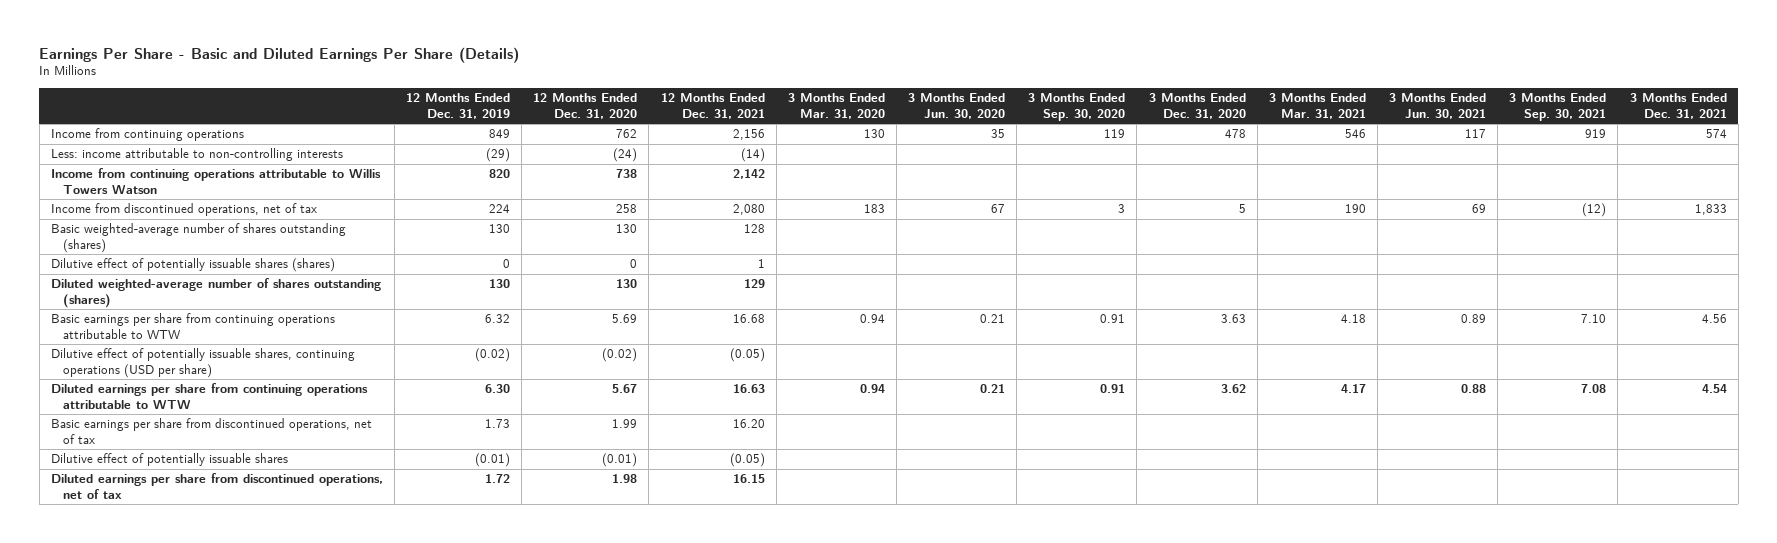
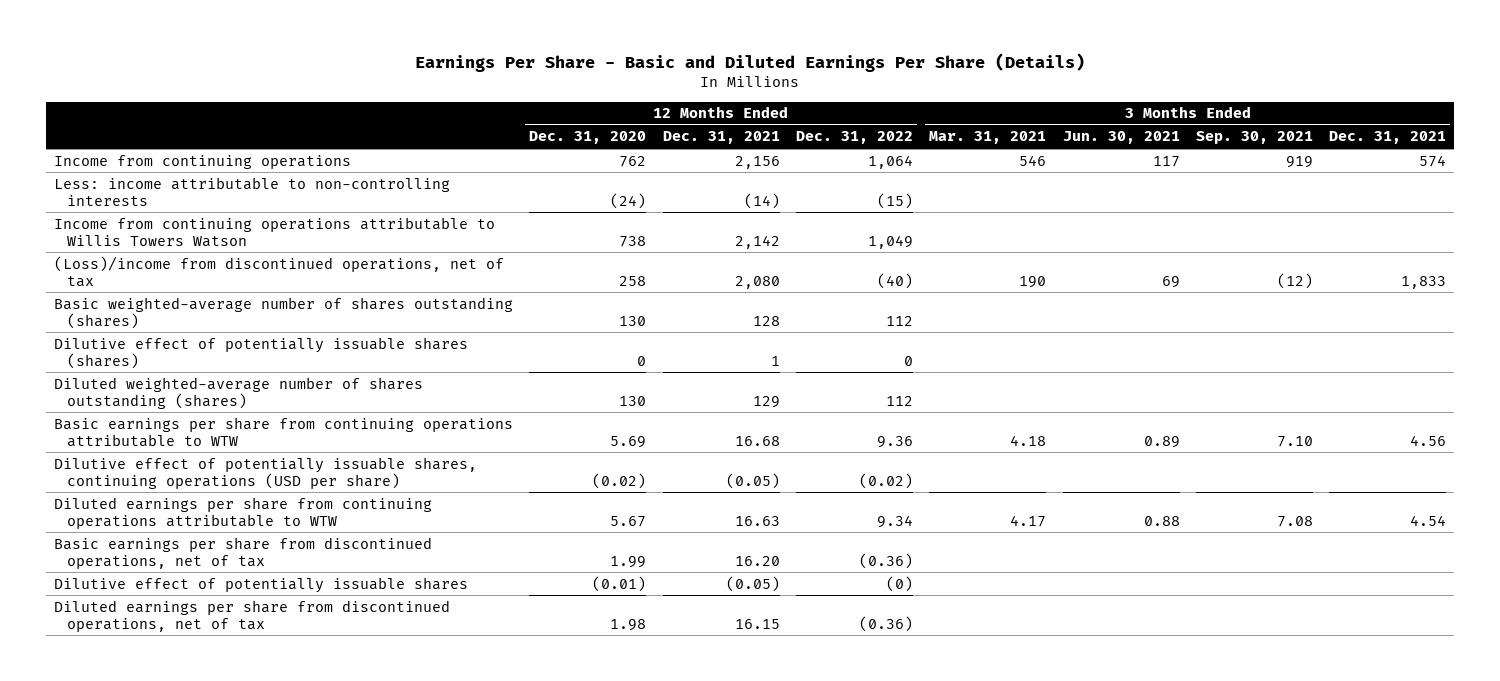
[406,93,511,119] 12 Months Ended Dec. 31, 2019 -> none
[787,93,885,119] 3 Months Ended Mar. 31, 2020 -> none
[908,93,1006,119] 3 Months Ended Jun. 30, 2020 -> none
[1028,93,1126,121] 3 Months Ended Sep. 30, 2020 -> none
[1148,93,1246,119] 3 Months Ended Dec. 31, 2020 -> none
none -> [795,131,913,145] Dec. 31, 2022
[50,203,317,217] Income from discontinued operations, net of tax -> [53,255,504,287] (Loss)/income from discontinued operations, net of tax

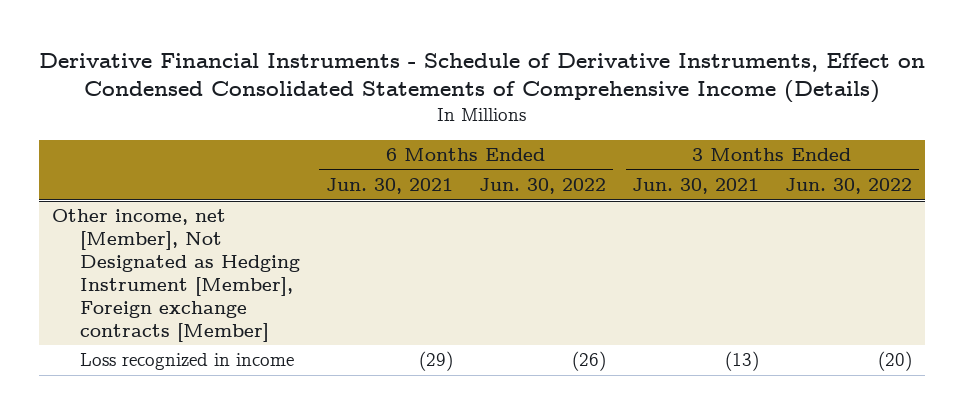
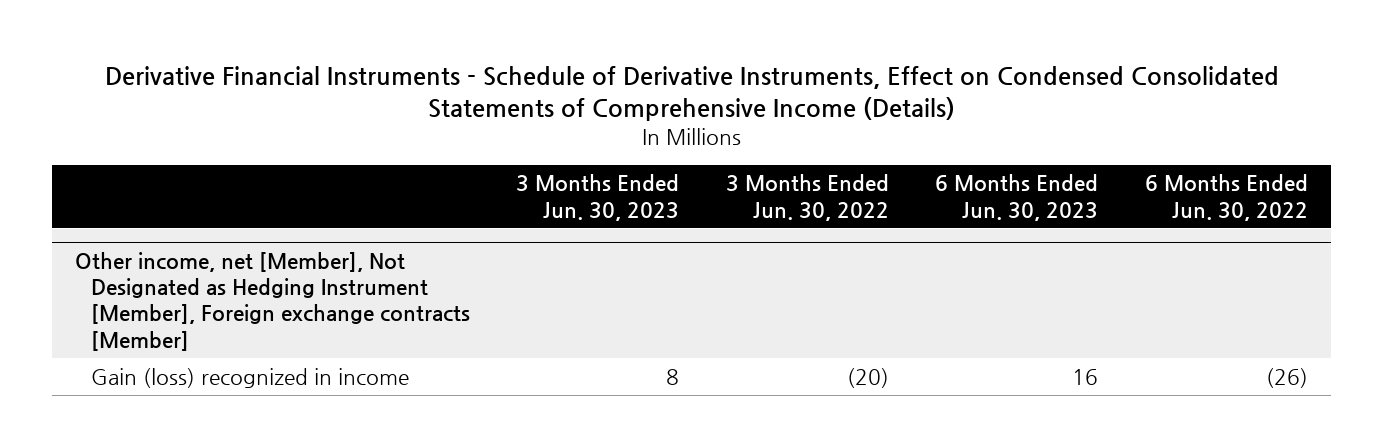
[325,178,453,195] Jun. 30, 2021 -> none
[632,178,760,195] Jun. 30, 2021 -> none
none -> [516,174,680,221] 3 Months Ended Jun. 30, 2023
none -> [935,174,1099,221] 6 Months Ended Jun. 30, 2023
[79,353,294,371] Loss recognized in income -> [90,367,409,388] Gain (loss) recognized in income

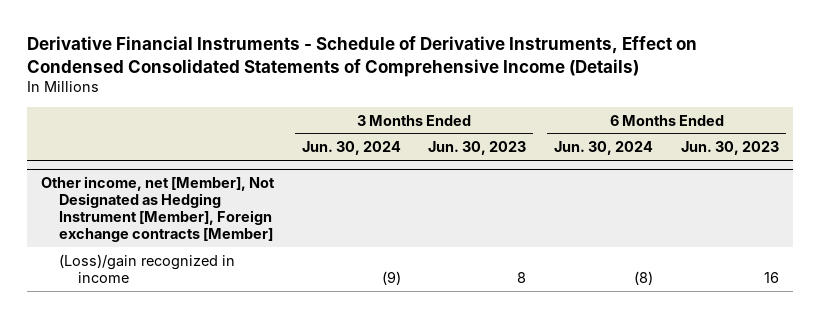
[725,174,889,221] 3 Months Ended Jun. 30, 2022 -> none
[1145,174,1309,221] 6 Months Ended Jun. 30, 2022 -> none
none -> [301,141,401,156] Jun. 30, 2024
none -> [554,141,654,156] Jun. 30, 2024
[90,367,409,388] Gain (loss) recognized in income -> [59,253,236,283] (Loss)/gain recognized in income

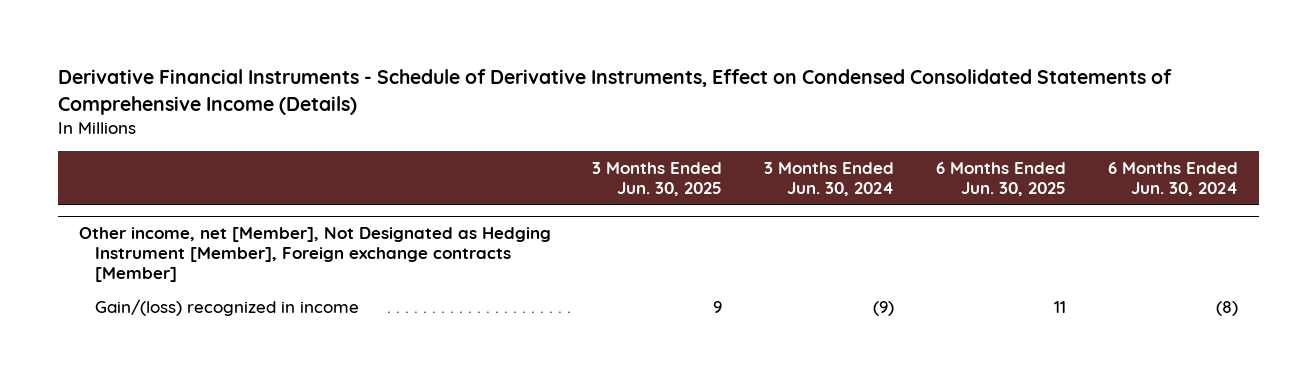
[428,141,527,156] Jun. 30, 2023 -> none
[681,141,780,156] Jun. 30, 2023 -> none
none -> [592,161,723,197] 3 Months Ended Jun. 30, 2025
none -> [936,161,1067,197] 6 Months Ended Jun. 30, 2025
[59,253,236,283] (Loss)/gain recognized in income -> [95,298,360,316] Gain/(loss) recognized in income

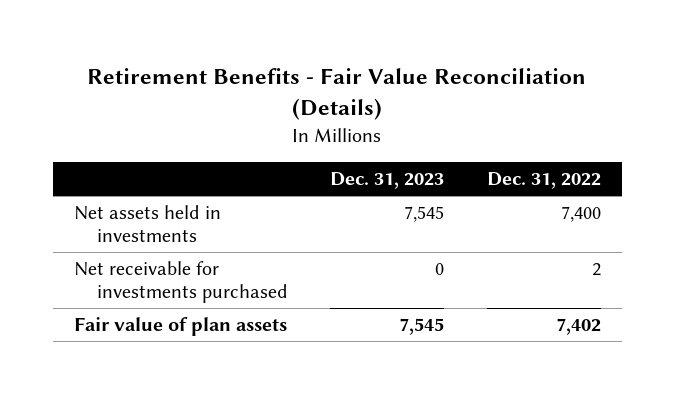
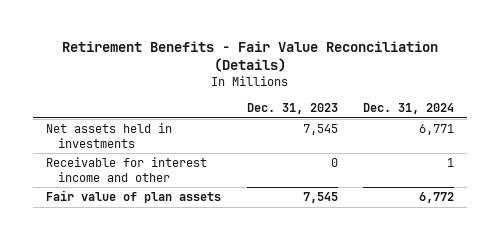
[486,171,601,189] Dec. 31, 2022 -> none
none -> [363,103,455,115] Dec. 31, 2024
[74,261,289,304] Net receivable for investments purchased -> none
none -> [46,157,208,182] Receivable for interest income and other

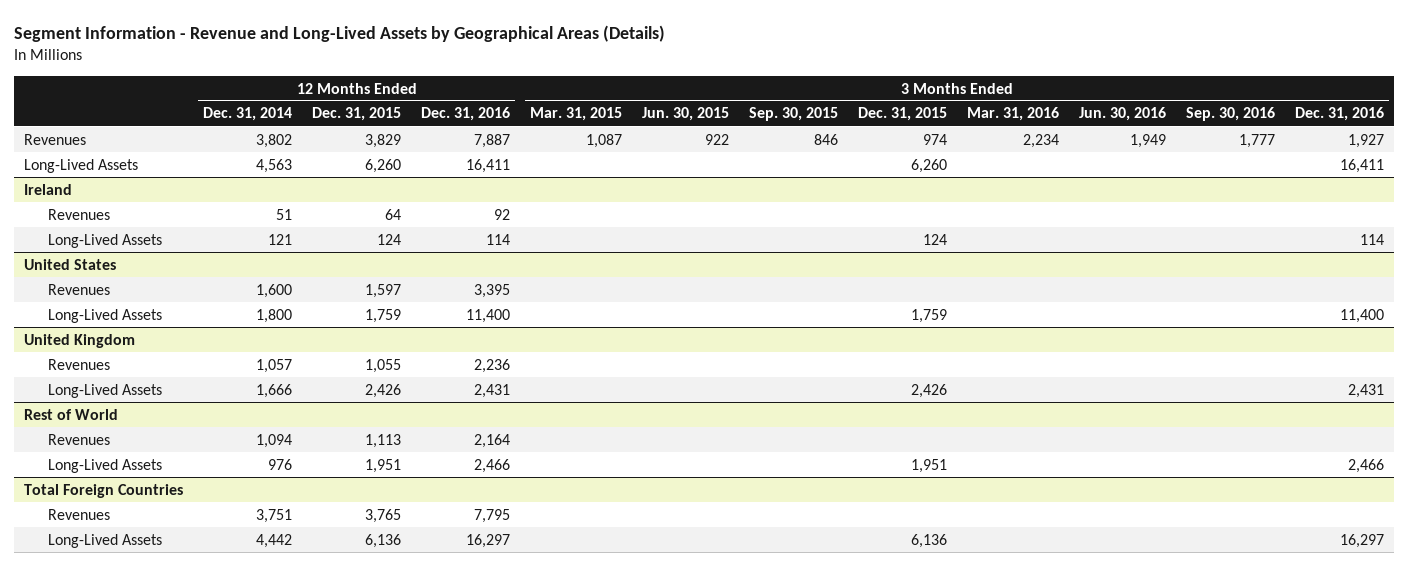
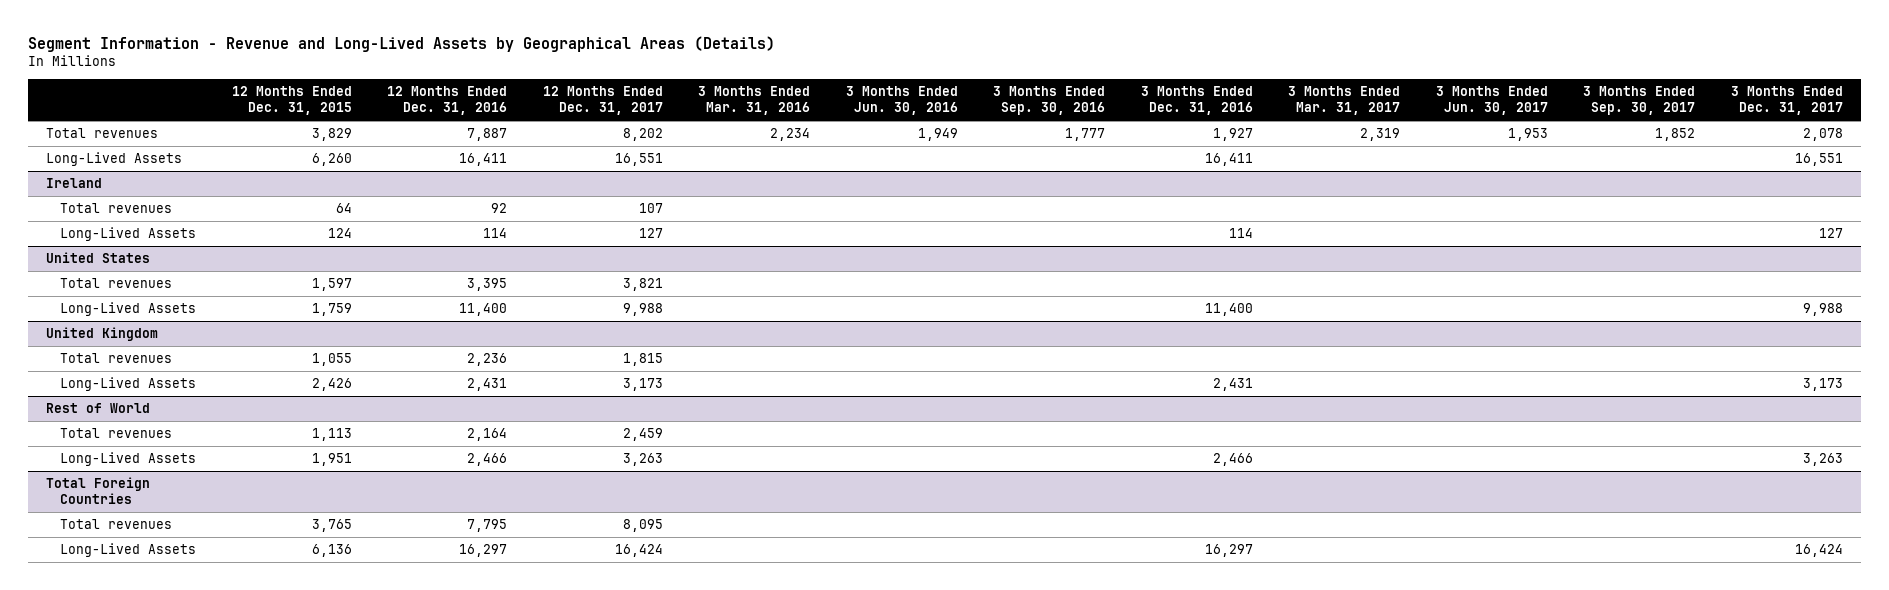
[203,107,293,122] Dec. 31, 2014 -> none
[530,107,623,122] Mar. 31, 2015 -> none
[641,107,729,122] Jun. 30, 2015 -> none
[748,107,838,122] Sep. 30, 2015 -> none
[857,107,947,122] Dec. 31, 2015 -> none
none -> [542,86,663,116] 12 Months Ended Dec. 31, 2017
none -> [1288,86,1401,116] 3 Months Ended Mar. 31, 2017
none -> [1435,86,1548,116] 3 Months Ended Jun. 30, 2017
none -> [1583,86,1696,116] 3 Months Ended Sep. 30, 2017
none -> [1730,86,1843,116] 3 Months Ended Dec. 31, 2017
[24,133,87,145] Revenues -> [46,128,159,139] Total revenues
[48,208,111,220] Revenues -> [60,203,173,214] Total revenues
[48,283,111,295] Revenues -> [60,278,173,289] Total revenues
[48,358,111,370] Revenues -> [60,353,173,364] Total revenues
[48,433,111,445] Revenues -> [60,428,173,439] Total revenues
[48,508,111,520] Revenues -> [60,519,173,530] Total revenues

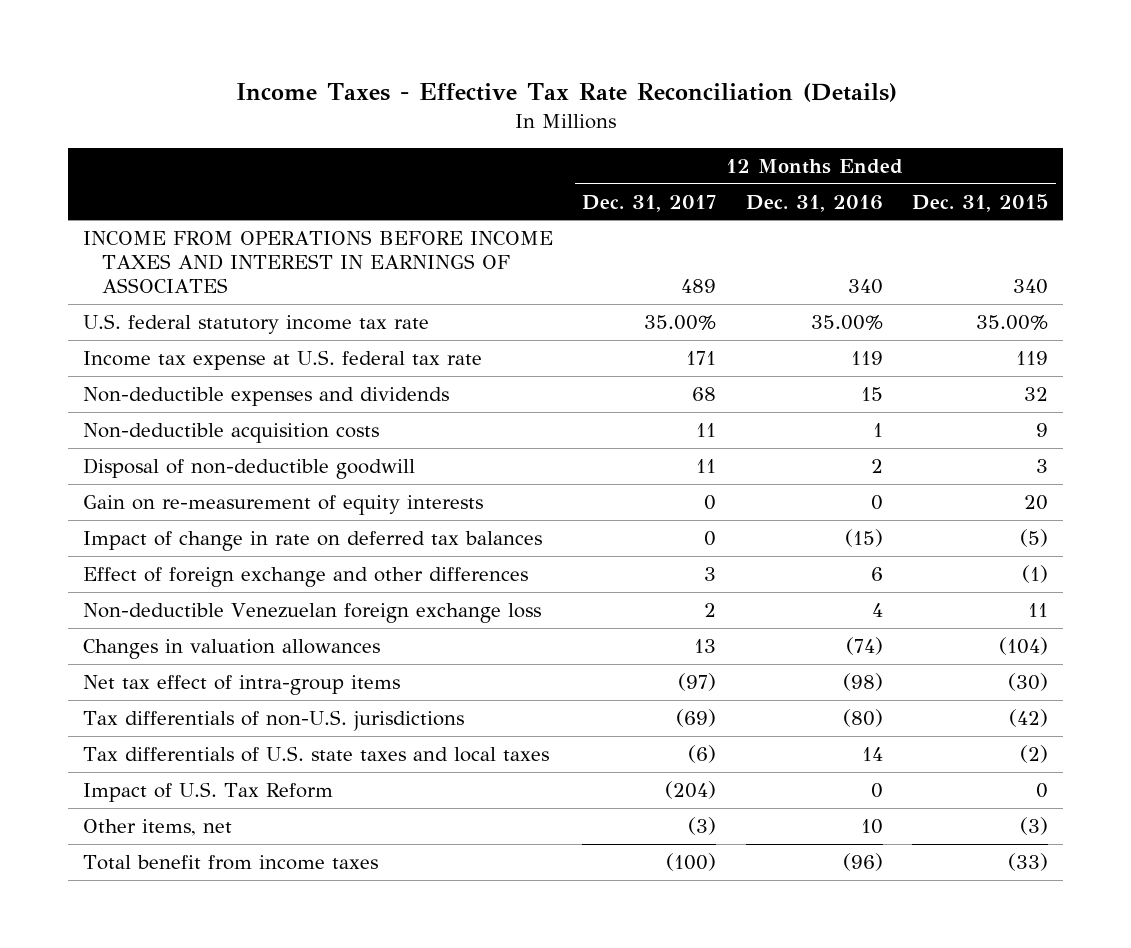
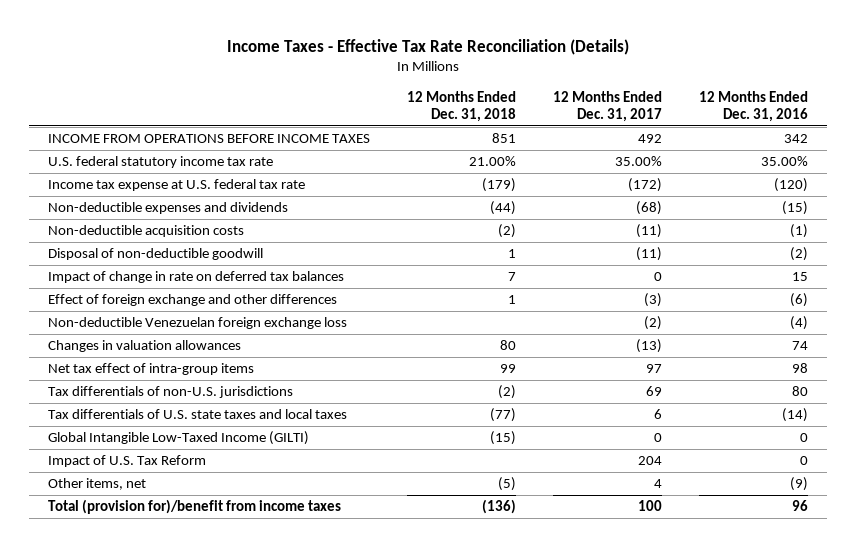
[912,193,1049,212] Dec. 31, 2015 -> none
none -> [406,90,516,122] 12 Months Ended Dec. 31, 2018
[82,229,553,293] INCOME FROM OPERATIONS BEFORE INCOME TAXES AND INTEREST IN EARNINGS OF ASSOCIATES -> none
none -> [47,134,370,144] INCOME FROM OPERATIONS BEFORE INCOME TAXES
[82,494,483,515] Gain on re-measurement of equity interests -> none
[686,350,717,365] 171 -> [628,178,663,193] (172)
[850,350,883,365] 119 -> [774,178,809,193] (120)
[692,386,717,401] 68 -> [636,201,663,216] (68)
[860,386,883,401] 15 -> [782,201,809,216] (15)
[696,422,717,437] 11 -> [636,224,663,239] (11)
[872,422,883,437] 1 -> [790,224,809,239] (1)
[696,458,717,473] 11 -> [636,247,663,262] (11)
[870,458,883,473] 2 -> [790,247,809,262] (2)
[844,528,883,547] (15) -> [792,272,809,282] 15
[704,566,717,581] 3 -> [644,293,663,308] (3)
[870,566,883,581] 6 -> [790,293,809,308] (6)
[704,602,717,617] 2 -> [644,316,663,331] (2)
[871,602,883,617] 4 -> [790,316,809,331] (4)
[694,638,717,653] 13 -> [636,339,663,354] (13)
[845,636,883,655] (74) -> [792,341,809,351] 74
[678,672,717,691] (97) -> [646,364,663,374] 97
[842,672,883,691] (98) -> [792,363,809,374] 98
[676,708,717,727] (69) -> [646,386,663,397] 69
[842,708,883,727] (80) -> [792,386,809,397] 80
[688,744,717,763] (6) -> [654,409,663,420] 6
[861,746,883,761] 14 -> [782,408,809,423] (14)
none -> [47,431,309,446] Global Intangible Low-Taxed Income (GILTI)
[665,780,717,799] (204) -> [638,456,663,466] 204
[688,816,717,835] (3) -> [654,479,663,489] 4
[860,818,883,834] 10 -> [790,477,809,492] (9)
[82,854,378,870] Total benefit from income taxes -> [47,499,341,515] Total (provision for)/benefit from income taxes
[666,852,717,871] (100) -> [638,500,663,512] 100
[842,852,883,871] (96) -> [792,500,809,512] 96

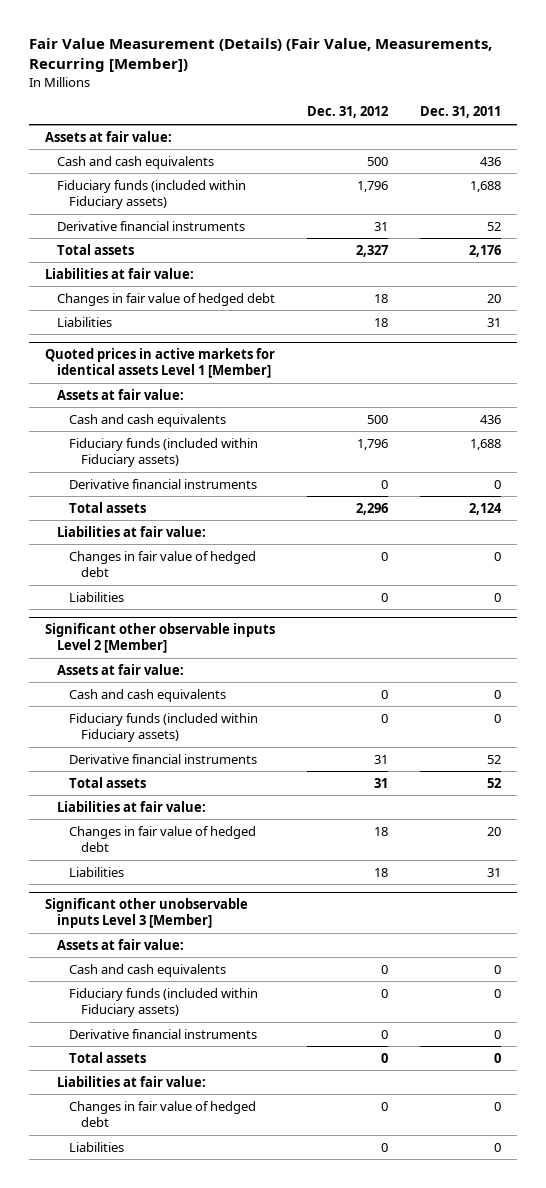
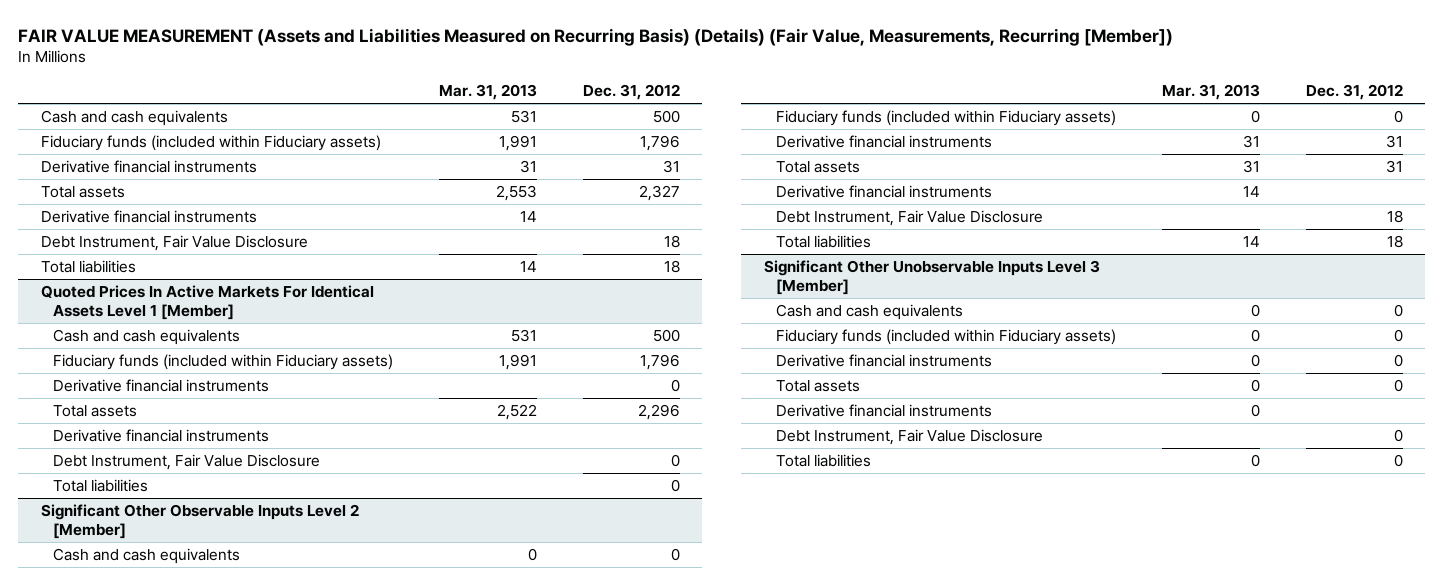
[28,38,492,73] Fair Value Measurement (Details) (Fair Value, Measurements, Recurring [Member]) -> [17,27,1173,46] FAIR VALUE MEASUREMENT (Assets and Liabilities Measured on Recurring Basis) (Details) (Fair Value, Measurements, Recurring [Member])
[419,106,501,119] Dec. 31, 2011 -> none
none -> [438,83,537,100] Mar. 31, 2013
[44,130,172,142] Assets at fair value: -> none
[44,267,194,279] Liabilities at fair value: -> none
[56,388,184,400] Assets at fair value: -> none
none -> [40,210,257,224] Derivative financial instruments
[56,292,275,306] Changes in fair value of hedged debt -> [40,235,308,252] Debt Instrument, Fair Value Disclosure
[56,316,112,327] Liabilities -> [40,260,136,274] Total liabilities
[44,347,275,379] Quoted prices in active markets for identical assets Level 1 [Member] -> [40,285,374,320] Quoted Prices In Active Markets For Identical Assets Level 1 [Member]
[56,525,206,537] Liabilities at fair value: -> none
[56,663,184,675] Assets at fair value: -> none
none -> [52,429,269,443] Derivative financial instruments
[69,550,257,578] Changes in fair value of hedged debt -> [52,454,320,471] Debt Instrument, Fair Value Disclosure
[69,591,125,602] Liabilities -> [52,479,148,493] Total liabilities
[44,622,275,654] Significant other observable inputs Level 2 [Member] -> [40,504,359,539] Significant Other Observable Inputs Level 2 [Member]
[56,800,206,812] Liabilities at fair value: -> none
[56,938,184,950] Assets at fair value: -> none
none -> [775,185,992,199] Derivative financial instruments
[69,825,257,853] Changes in fair value of hedged debt -> [775,210,1043,227] Debt Instrument, Fair Value Disclosure
[69,866,125,877] Liabilities -> [775,235,871,249] Total liabilities
[44,897,248,929] Significant other unobservable inputs Level 3 [Member] -> [763,260,1100,295] Significant Other Unobservable Inputs Level 3 [Member]
[56,1075,206,1087] Liabilities at fair value: -> none
none -> [775,404,992,418] Derivative financial instruments
[69,1100,257,1128] Changes in fair value of hedged debt -> [775,429,1043,446] Debt Instrument, Fair Value Disclosure
[69,1141,125,1152] Liabilities -> [775,454,871,468] Total liabilities

